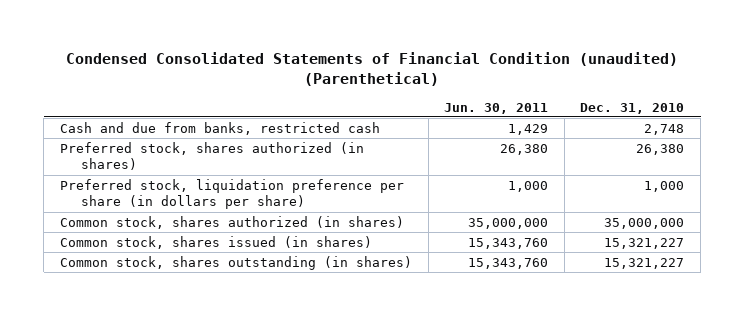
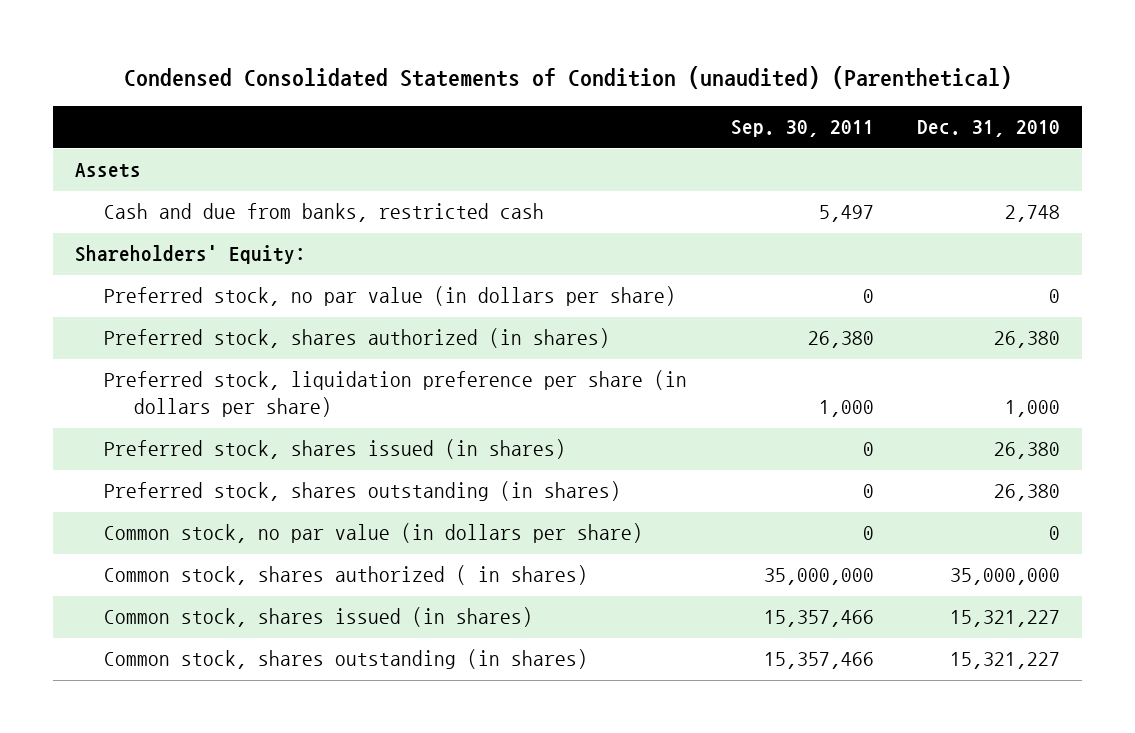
[66,52,679,87] Condensed Consolidated Statements of Financial Condition (unaudited) (Parenthetical) -> [123,66,1012,90] Condensed Consolidated Statements of Condition (unaudited) (Parenthetical)
[444,102,549,114] Jun. 30, 2011 -> none
none -> [730,120,874,138] Sep. 30, 2011
none -> [74,163,141,179] Assets
none -> [74,245,306,265] Shareholders' Equity:
none -> [104,286,677,307] Preferred stock, no par value (in dollars per share)
none -> [104,439,567,460] Preferred stock, shares issued (in shares)
none -> [104,481,622,502] Preferred stock, shares outstanding (in shares)
none -> [104,523,644,544] Common stock, no par value (in dollars per share)
[60,215,405,229] Common stock, shares authorized (in shares) -> [104,565,589,586] Common stock, shares authorized ( in shares)

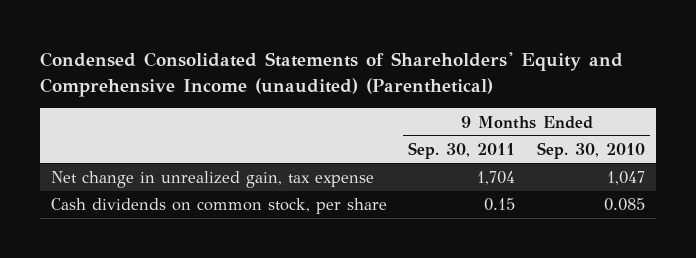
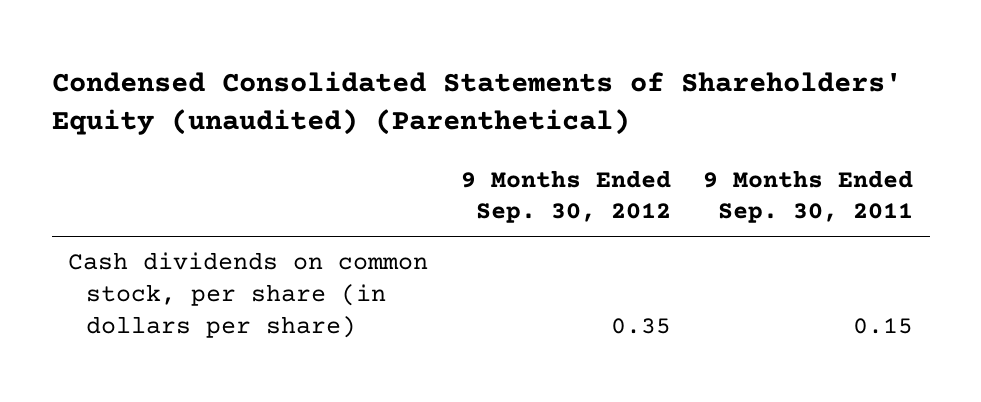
[39,51,623,97] Condensed Consolidated Statements of Shareholders' Equity and Comprehensive Income (unaudited) (Parenthetical) -> [51,70,902,136] Condensed Consolidated Statements of Shareholders' Equity (unaudited) (Parenthetical)
[537,141,646,159] Sep. 30, 2010 -> none
none -> [460,169,671,224] 9 Months Ended Sep. 30, 2012
[50,171,374,189] Net change in unrealized gain, tax expense -> none
[50,198,387,215] Cash dividends on common stock, per share -> [68,252,429,338] Cash dividends on common stock, per share (in dollars per share)

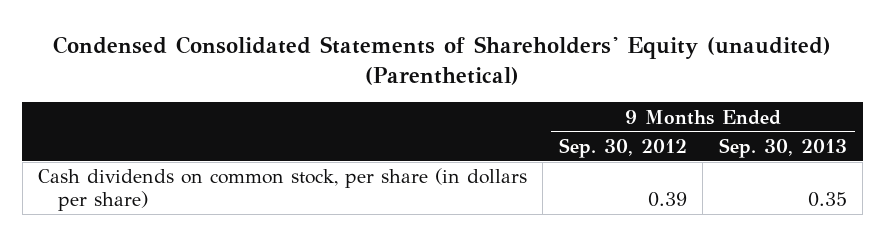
[703,169,914,224] 9 Months Ended Sep. 30, 2011 -> none
none -> [718,137,847,158] Sep. 30, 2013
[610,317,671,334] 0.35 -> [647,192,687,208] 0.39

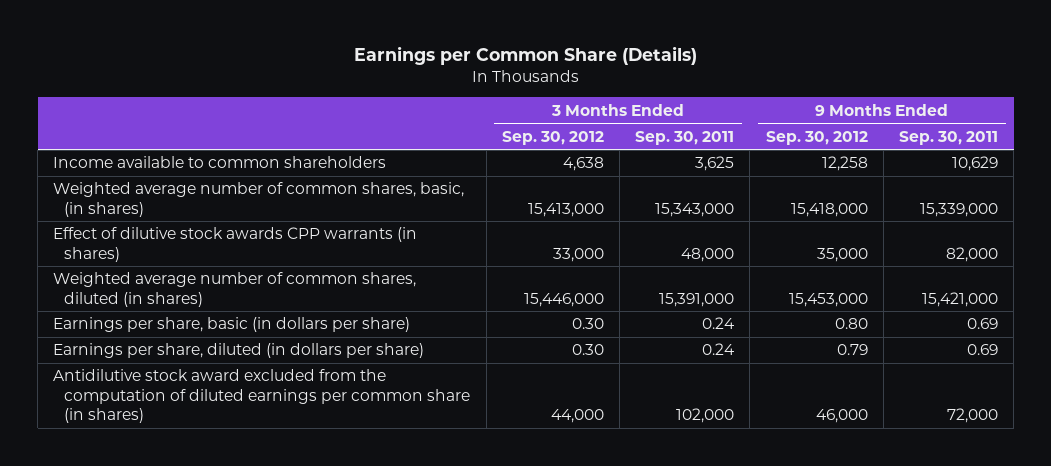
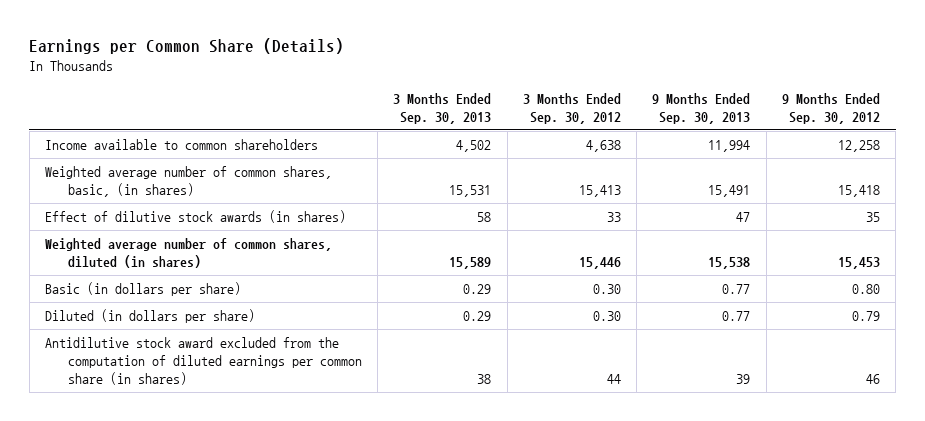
[635,130,735,145] Sep. 30, 2011 -> none
[899,130,999,145] Sep. 30, 2011 -> none
none -> [393,92,492,124] 3 Months Ended Sep. 30, 2013
none -> [652,92,751,124] 9 Months Ended Sep. 30, 2013
[527,202,604,217] 15,413,000 -> [578,185,621,198] 15,413
[790,202,868,217] 15,418,000 -> [837,185,880,198] 15,418
[53,227,418,262] Effect of dilutive stock awards CPP warrants (in shares) -> [45,210,347,224] Effect of dilutive stock awards (in shares)
[552,247,604,262] 33,000 -> [606,212,621,223] 33
[816,247,868,262] 35,000 -> [865,212,880,223] 35
[523,292,604,307] 15,446,000 -> [578,257,621,270] 15,446
[788,292,868,307] 15,453,000 -> [837,257,880,270] 15,453
[53,317,411,333] Earnings per share, basic (in dollars per share) -> [45,282,242,297] Basic (in dollars per share)
[53,343,425,359] Earnings per share, diluted (in dollars per share) -> [45,309,256,324] Diluted (in dollars per share)
[550,409,604,424] 44,000 -> [606,374,621,385] 44
[815,409,868,424] 46,000 -> [865,374,880,385] 46

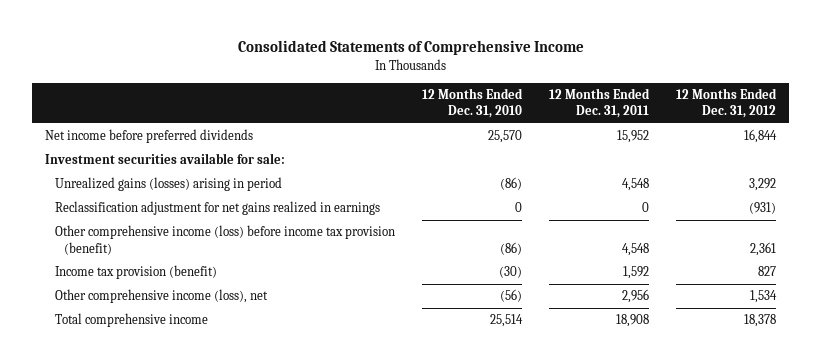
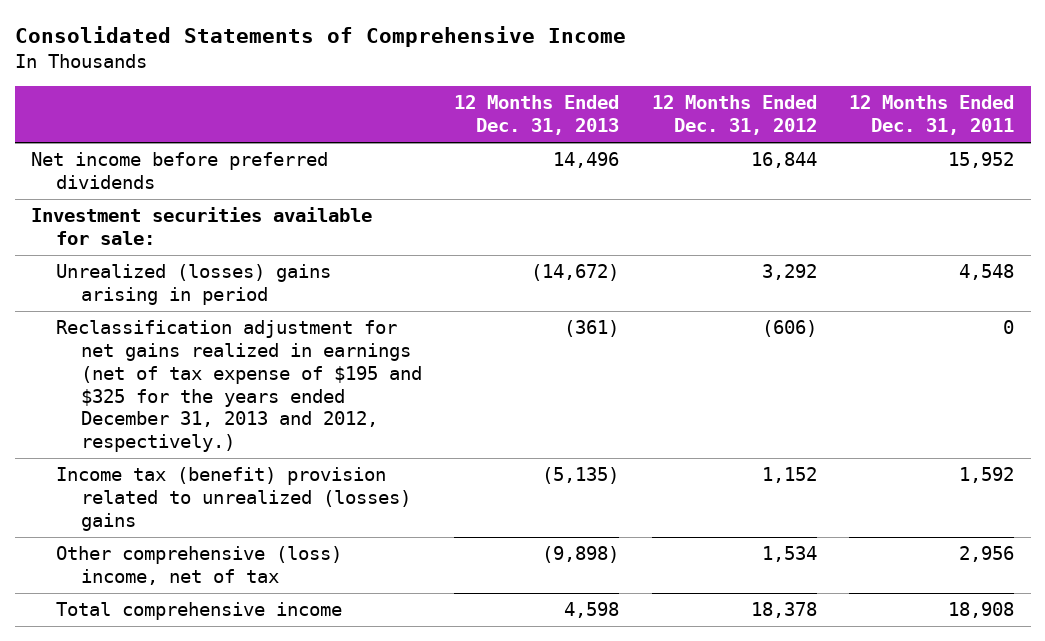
[421,87,523,119] 12 Months Ended Dec. 31, 2010 -> none
none -> [454,95,620,136] 12 Months Ended Dec. 31, 2013
[54,225,395,255] Other comprehensive income (loss) before income tax provision (benefit) -> none
[54,265,217,280] Income tax provision (benefit) -> none
[54,177,282,192] Unrealized gains (losses) arising in period -> [55,264,331,306] Unrealized (losses) gains arising in period
[54,201,380,216] Reclassification adjustment for net gains realized in earnings -> [55,320,422,453] Reclassification adjustment for net gains realized in earnings (net of tax expense of $195 and $325 for the years ended December 31, 2013 and 2012, respectively.)
[748,202,776,215] (931) -> [761,320,817,338] (606)
none -> [55,467,411,531] Income tax (benefit) provision related to unrealized (losses) gains
[54,289,268,304] Other comprehensive income (loss), net -> [55,546,342,586] Other comprehensive (loss) income, net of tax

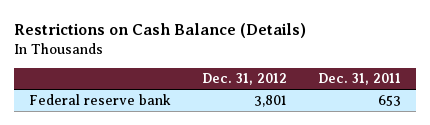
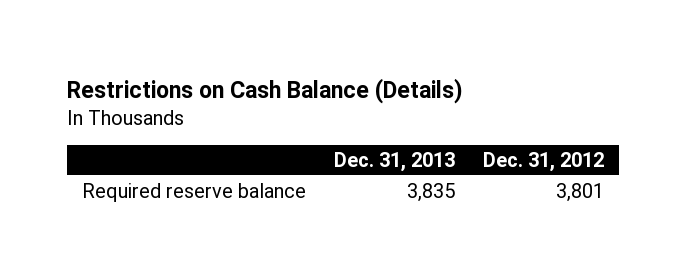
[317,73,401,86] Dec. 31, 2011 -> none
none -> [334,151,456,172] Dec. 31, 2013
[29,94,172,106] Federal reserve bank -> [81,183,306,203] Required reserve balance

